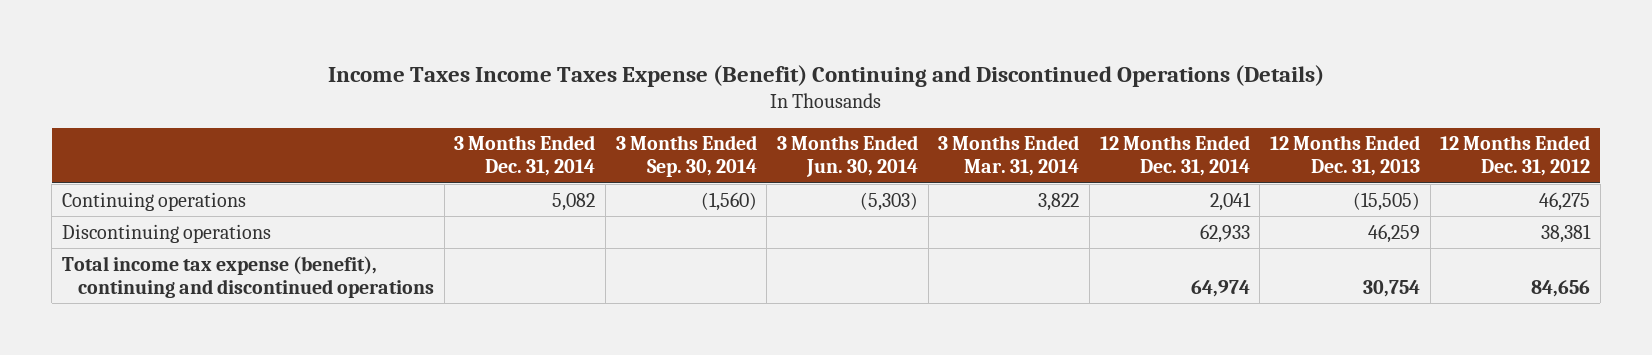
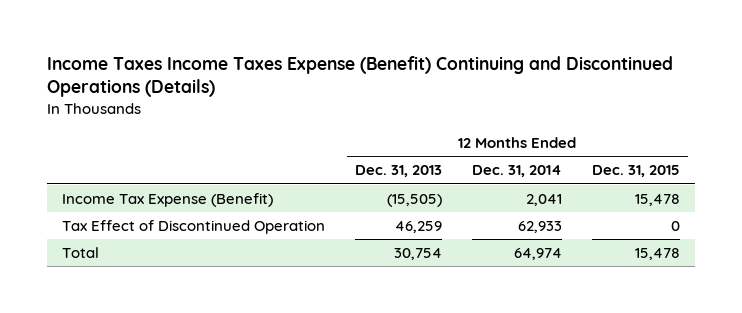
[454,135,596,177] 3 Months Ended Dec. 31, 2014 -> none
[615,135,757,178] 3 Months Ended Sep. 30, 2014 -> none
[777,135,919,178] 3 Months Ended Jun. 30, 2014 -> none
[938,135,1080,177] 3 Months Ended Mar. 31, 2014 -> none
[1440,135,1591,177] 12 Months Ended Dec. 31, 2012 -> none
none -> [592,165,681,178] Dec. 31, 2015
[61,191,246,211] Continuing operations -> [61,193,273,208] Income Tax Expense (Benefit)
[61,223,271,243] Discontinuing operations -> [61,220,325,235] Tax Effect of Discontinued Operation
[61,255,435,298] Total income tax expense (benefit), continuing and discontinued operations -> [61,247,99,259] Total

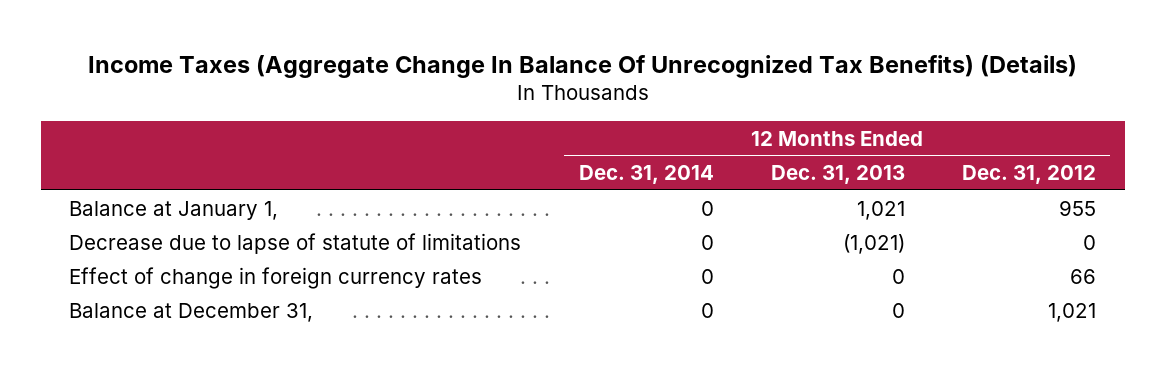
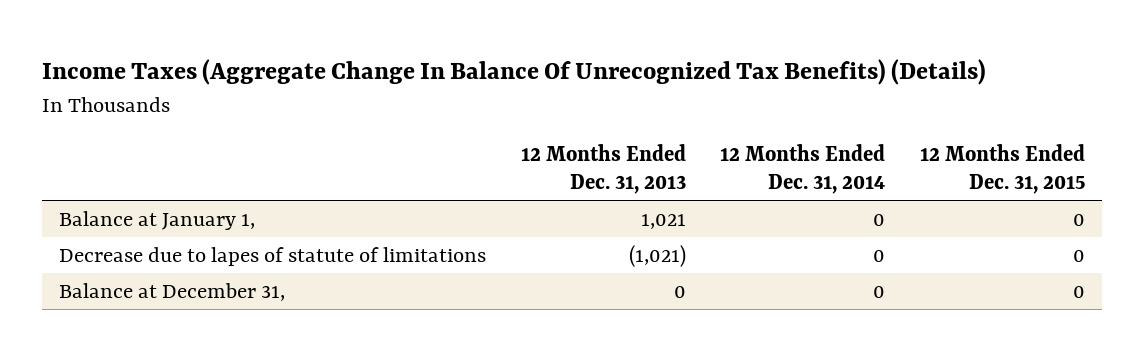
[962,165,1097,185] Dec. 31, 2012 -> none
none -> [919,144,1085,195] 12 Months Ended Dec. 31, 2015
[69,266,483,289] Effect of change in foreign currency rates -> none
[69,232,522,254] Decrease due to lapse of statute of limitations -> [59,247,487,267] Decrease due to lapes of statute of limitations

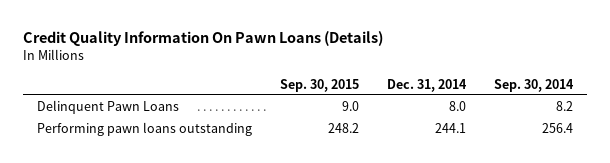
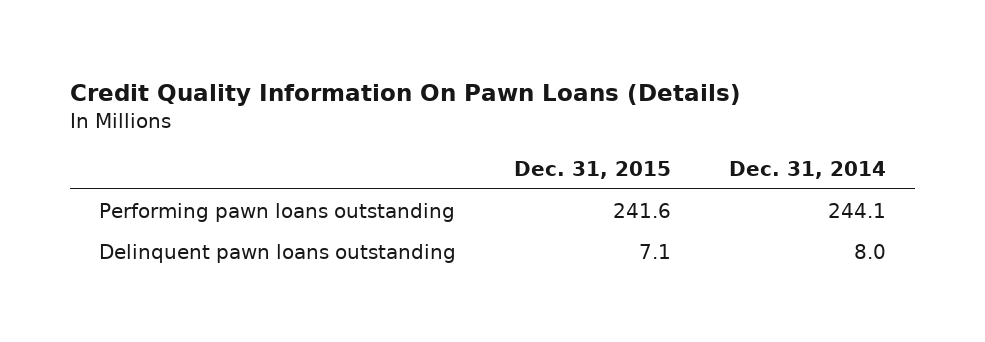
[280,78,360,92] Sep. 30, 2015 -> none
[494,78,575,92] Sep. 30, 2014 -> none
none -> [514,160,672,179] Dec. 31, 2015
[37,100,180,115] Delinquent Pawn Loans -> none
none -> [99,243,457,263] Delinquent pawn loans outstanding

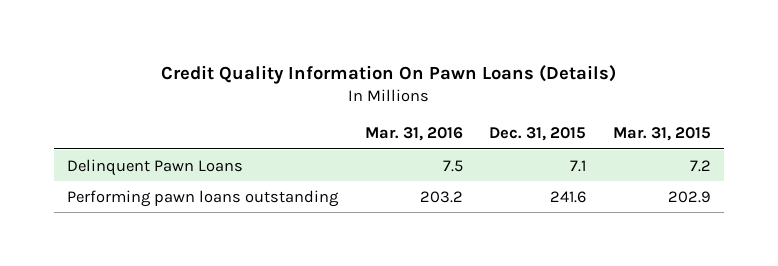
[729,160,887,179] Dec. 31, 2014 -> none
none -> [364,127,463,142] Mar. 31, 2016
none -> [612,127,711,142] Mar. 31, 2015
none -> [67,158,244,176] Delinquent Pawn Loans
[99,243,457,263] Delinquent pawn loans outstanding -> none

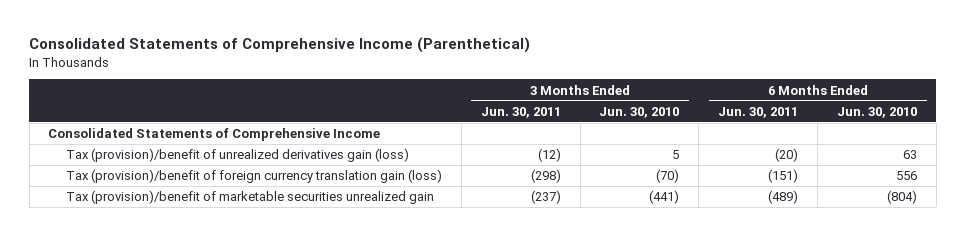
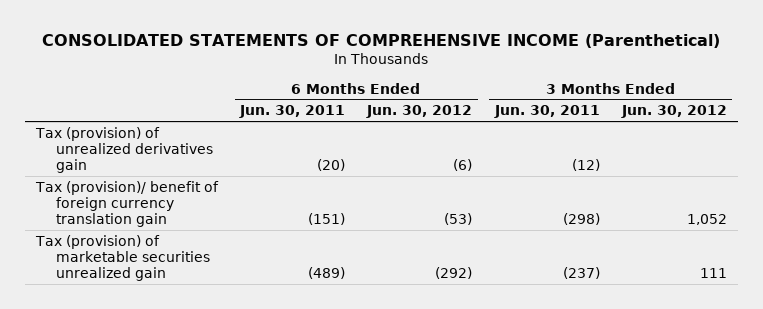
[29,37,531,54] Consolidated Statements of Comprehensive Income (Parenthetical) -> [42,34,721,49] CONSOLIDATED STATEMENTS OF COMPREHENSIVE INCOME (Parenthetical)
[599,106,680,118] Jun. 30, 2010 -> none
[836,106,917,118] Jun. 30, 2010 -> none
none -> [366,105,473,119] Jun. 30, 2012
none -> [620,105,727,119] Jun. 30, 2012
[48,128,381,142] Consolidated Statements of Comprehensive Income -> none
[65,148,409,163] Tax (provision)/benefit of unrealized derivatives gain (loss) -> [35,126,214,174] Tax (provision) of unrealized derivatives gain
[65,169,442,184] Tax (provision)/benefit of foreign currency translation gain (loss) -> [35,180,220,228] Tax (provision)/ benefit of foreign currency translation gain
[65,190,434,205] Tax (provision)/benefit of marketable securities unrealized gain -> [35,234,211,282] Tax (provision) of marketable securities unrealized gain

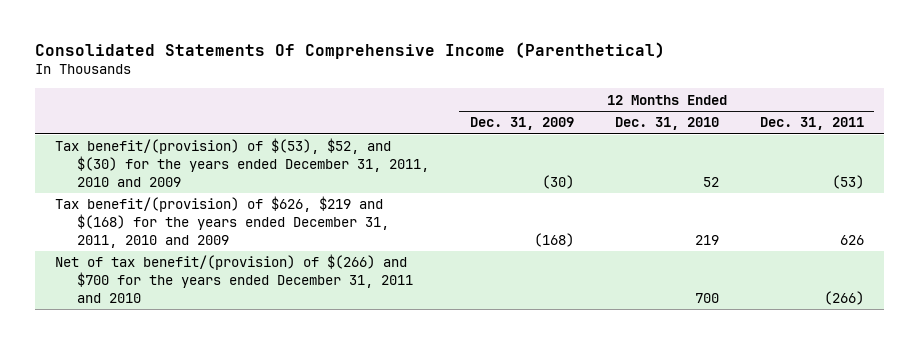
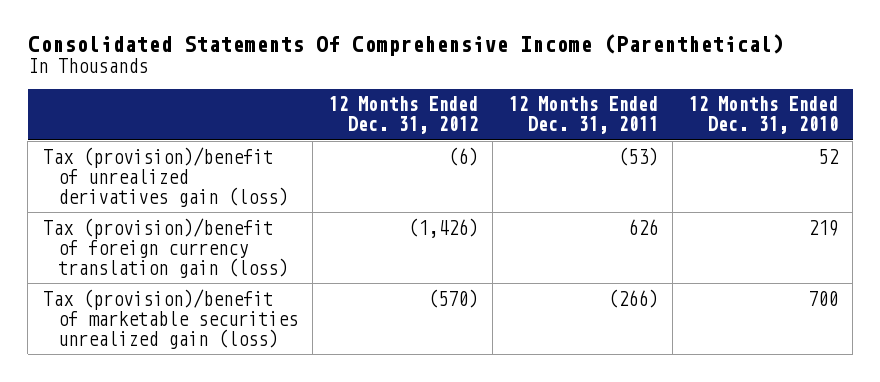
[469,117,574,131] Dec. 31, 2009 -> none
none -> [327,96,478,135] 12 Months Ended Dec. 31, 2012
[55,138,429,187] Tax benefit/(provision) of $(53), $52, and $(30) for the years ended December 31, 2011, 2010 and 2009 -> [42,146,288,207] Tax (provision)/benefit of unrealized derivatives gain (loss)
[55,196,389,248] Tax benefit/(provision) of $626, $219 and $(168) for the years ended December 31, 2011, 2010 and 2009 -> [42,217,288,278] Tax (provision)/benefit of foreign currency translation gain (loss)
[55,254,413,303] Net of tax benefit/(provision) of $(266) and $700 for the years ended December 31, 2011 and 2010 -> [42,288,298,349] Tax (provision)/benefit of marketable securities unrealized gain (loss)

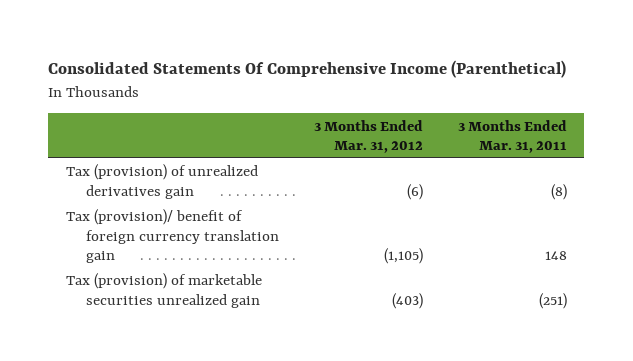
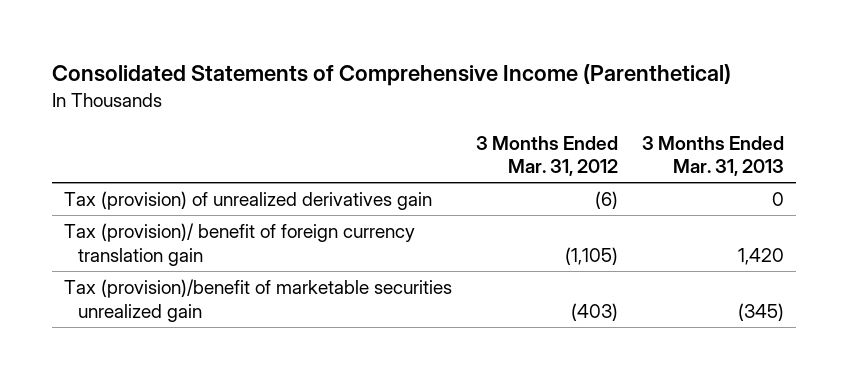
[48,60,567,79] Consolidated Statements Of Comprehensive Income (Parenthetical) -> [51,64,731,87] Consolidated Statements of Comprehensive Income (Parenthetical)
[457,119,567,153] 3 Months Ended Mar. 31, 2011 -> none
none -> [642,135,785,177] 3 Months Ended Mar. 31, 2013
[65,273,262,308] Tax (provision) of marketable securities unrealized gain -> [63,279,452,322] Tax (provision)/benefit of marketable securities unrealized gain

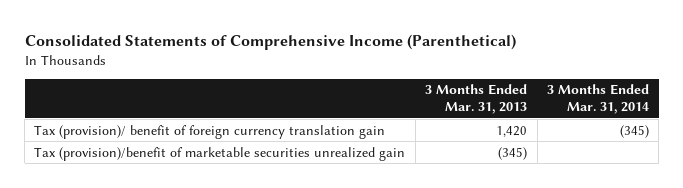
[475,135,618,177] 3 Months Ended Mar. 31, 2012 -> none
none -> [546,84,649,115] 3 Months Ended Mar. 31, 2014
[63,191,432,211] Tax (provision) of unrealized derivatives gain -> none

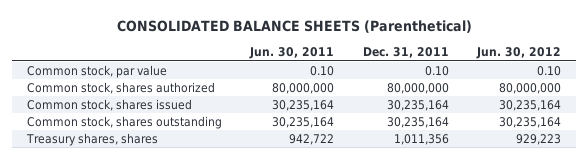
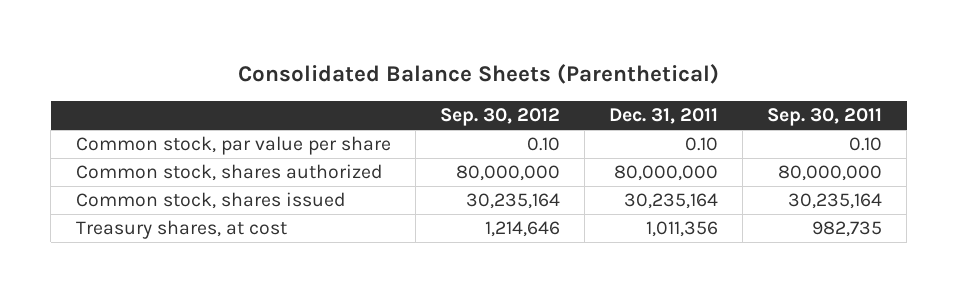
[117,20,473,34] CONSOLIDATED BALANCE SHEETS (Parenthetical) -> [237,64,719,85] Consolidated Balance Sheets (Parenthetical)
[249,47,335,60] Jun. 30, 2011 -> none
[476,47,562,60] Jun. 30, 2012 -> none
none -> [439,108,560,127] Sep. 30, 2012
none -> [767,108,883,127] Sep. 30, 2011
[26,65,167,79] Common stock, par value -> [75,136,391,156] Common stock, par value per share
[26,116,222,130] Common stock, shares outstanding -> none
[25,133,158,147] Treasury shares, shares -> [75,220,287,240] Treasury shares, at cost

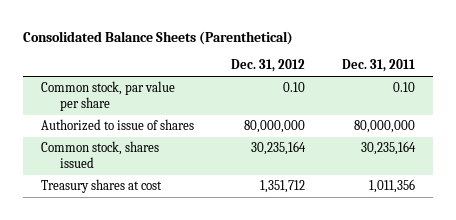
[439,108,560,127] Sep. 30, 2012 -> none
[767,108,883,127] Sep. 30, 2011 -> none
none -> [230,59,305,73] Dec. 31, 2012
[75,164,383,182] Common stock, shares authorized -> [41,119,195,132] Authorized to issue of shares
[75,220,287,240] Treasury shares, at cost -> [41,179,163,194] Treasury shares at cost

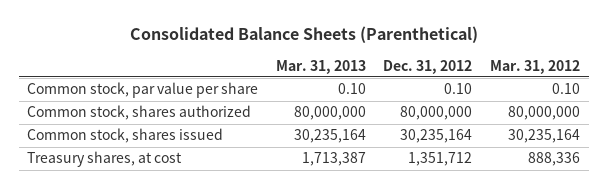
[341,59,415,73] Dec. 31, 2011 -> none
none -> [275,59,366,74] Mar. 31, 2013
none -> [490,59,581,74] Mar. 31, 2012
[41,119,195,132] Authorized to issue of shares -> [27,105,252,121] Common stock, shares authorized
[41,179,163,194] Treasury shares at cost -> [27,151,183,168] Treasury shares, at cost

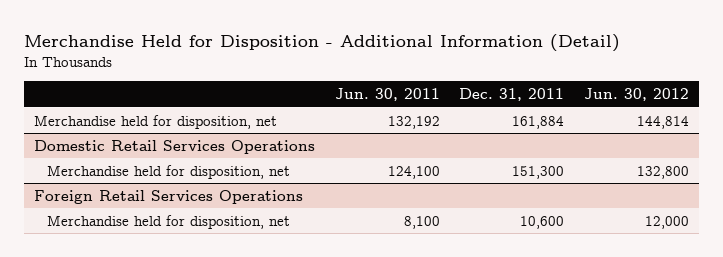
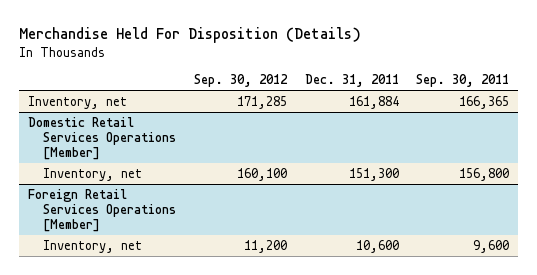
[24,33,621,52] Merchandise Held for Disposition - Additional Information (Detail) -> [18,26,361,43] Merchandise Held For Disposition (Details)
[334,88,440,102] Jun. 30, 2011 -> none
[583,88,689,102] Jun. 30, 2012 -> none
none -> [193,74,288,88] Sep. 30, 2012
none -> [416,74,510,88] Sep. 30, 2011
[34,114,278,129] Merchandise held for disposition, net -> [27,95,127,109] Inventory, net
[34,139,316,154] Domestic Retail Services Operations -> [27,116,177,161] Domestic Retail Services Operations [Member]
[47,164,291,179] Merchandise held for disposition, net -> [43,167,143,181] Inventory, net
[34,189,304,204] Foreign Retail Services Operations -> [27,188,177,233] Foreign Retail Services Operations [Member]
[47,214,291,229] Merchandise held for disposition, net -> [43,239,143,253] Inventory, net

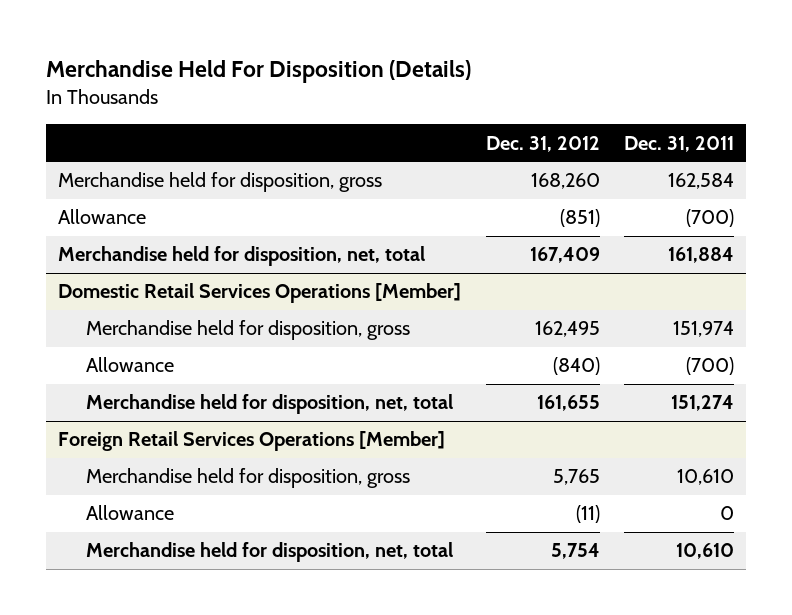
[193,74,288,88] Sep. 30, 2012 -> none
[416,74,510,88] Sep. 30, 2011 -> none
none -> [485,135,600,152] Dec. 31, 2012
none -> [58,172,383,193] Merchandise held for disposition, gross
none -> [58,209,147,225] Allowance
[27,95,127,109] Inventory, net -> [58,246,426,267] Merchandise held for disposition, net, total
[43,167,143,181] Inventory, net -> none
none -> [85,320,410,341] Merchandise held for disposition, gross
none -> [85,357,174,373] Allowance
none -> [85,394,453,415] Merchandise held for disposition, net, total
[43,239,143,253] Inventory, net -> none
none -> [85,468,410,489] Merchandise held for disposition, gross
none -> [85,505,174,521] Allowance
none -> [85,542,453,563] Merchandise held for disposition, net, total

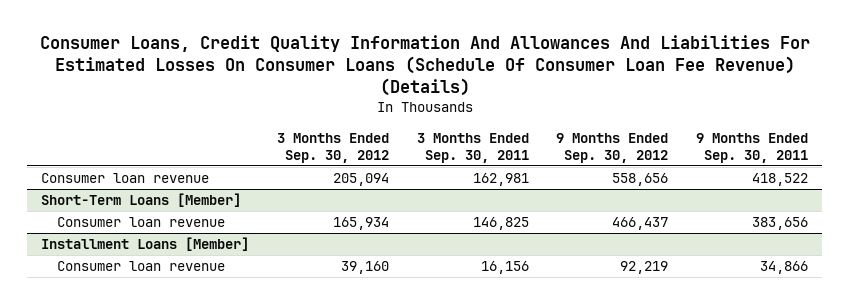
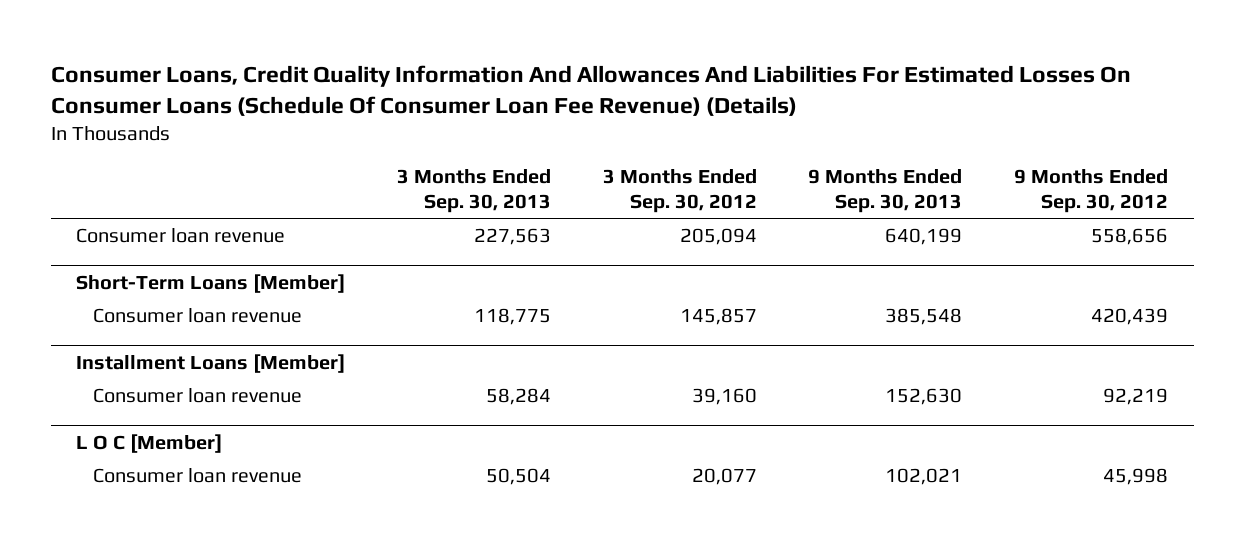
[416,132,529,164] 3 Months Ended Sep. 30, 2011 -> none
[695,132,808,164] 9 Months Ended Sep. 30, 2011 -> none
none -> [396,169,551,214] 3 Months Ended Sep. 30, 2013
none -> [808,169,963,214] 9 Months Ended Sep. 30, 2013
[332,217,389,231] 165,934 -> [679,308,757,326] 145,857
[612,217,669,231] 466,437 -> [1090,308,1168,326] 420,439
none -> [76,433,223,453] L O C [Member]
none -> [93,468,303,484] Consumer loan revenue

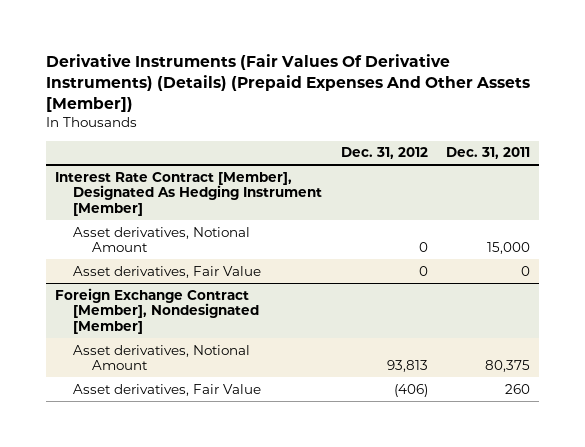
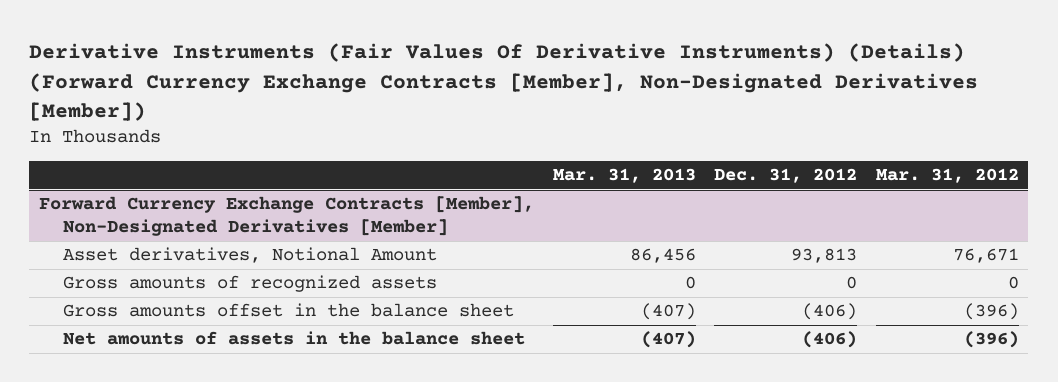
[45,53,530,112] Derivative Instruments (Fair Values Of Derivative Instruments) (Details) (Prepaid Expenses And Other Assets [Member]) -> [29,43,979,121] Derivative Instruments (Fair Values Of Derivative Instruments) (Details) (Forward Currency Exchange Contracts [Member], Non-Designated Derivatives [Member])
[446,147,531,160] Dec. 31, 2011 -> none
none -> [552,168,696,184] Mar. 31, 2013
none -> [876,168,1020,184] Mar. 31, 2012
[54,171,323,216] Interest Rate Contract [Member], Designated As Hedging Instrument [Member] -> none
[73,226,251,253] Asset derivatives, Notional Amount -> none
[73,265,262,278] Asset derivatives, Fair Value -> none
[54,287,260,334] Foreign Exchange Contract [Member], Nondesignated [Member] -> none
none -> [38,196,534,237] Forward Currency Exchange Contracts [Member], Non-Designated Derivatives [Member]
[73,383,262,396] Asset derivatives, Fair Value -> none
none -> [62,275,437,293] Gross amounts of recognized assets
none -> [62,303,514,318] Gross amounts offset in the balance sheet
none -> [62,331,525,346] Net amounts of assets in the balance sheet

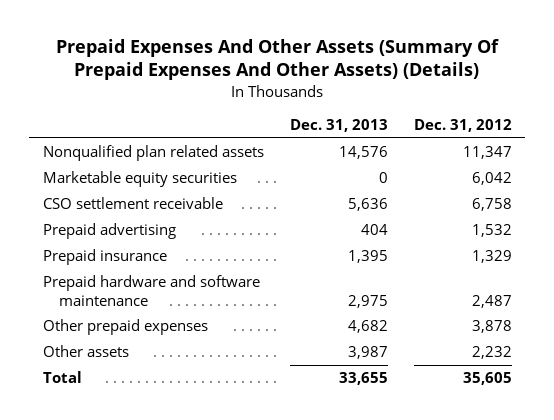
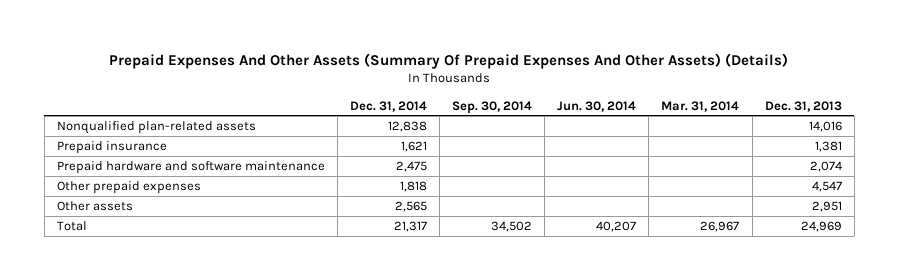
[413,119,512,133] Dec. 31, 2012 -> none
none -> [350,100,428,112] Dec. 31, 2014
none -> [452,100,533,114] Sep. 30, 2014
none -> [557,100,637,112] Jun. 30, 2014
none -> [661,100,740,112] Mar. 31, 2014
[42,171,237,188] Marketable equity securities -> none
[42,197,223,210] CSO settlement receivable -> none
[42,223,176,240] Prepaid advertising -> none
[42,145,264,162] Nonqualified plan related assets -> [56,121,256,135] Nonqualified plan-related assets
[338,146,388,160] 14,576 -> [808,121,842,133] 14,016
[347,250,388,264] 1,395 -> [814,141,842,153] 1,381
[347,294,388,308] 2,975 -> [809,161,842,173] 2,074
[347,320,388,334] 4,682 -> [811,181,842,193] 4,547
[347,346,388,360] 3,987 -> [811,201,842,213] 2,951
[338,372,388,386] 33,655 -> [800,221,842,233] 24,969

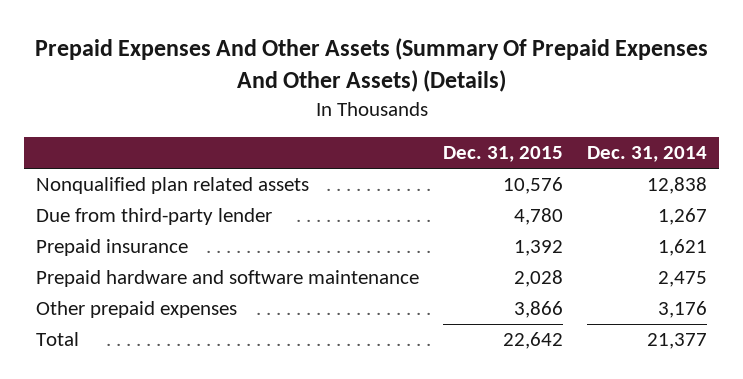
[452,100,533,114] Sep. 30, 2014 -> none
[557,100,637,112] Jun. 30, 2014 -> none
[661,100,740,112] Mar. 31, 2014 -> none
[764,100,842,112] Dec. 31, 2013 -> none
none -> [443,146,564,163] Dec. 31, 2015
[56,121,256,135] Nonqualified plan-related assets -> [36,177,310,195] Nonqualified plan related assets
none -> [36,208,273,226] Due from third-party lender
[56,201,133,212] Other assets -> none
[400,181,428,193] 1,818 -> [658,301,708,319] 3,176
[394,221,428,233] 21,317 -> [647,333,708,350] 21,377

